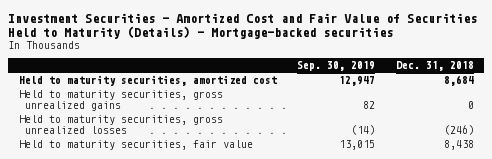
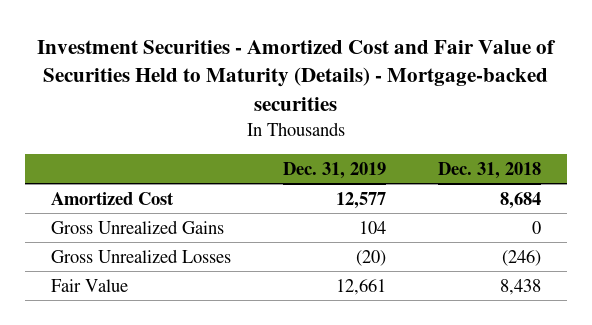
[297,61,376,72] Sep. 30, 2019 -> none
none -> [283,161,387,179] Dec. 31, 2019
[18,75,277,87] Held to maturity securities, amortized cost -> [51,191,175,205] Amortized Cost
[18,90,223,111] Held to maturity securities, gross unrealized gains -> [51,219,225,234] Gross Unrealized Gains
[18,115,223,134] Held to maturity securities, gross unrealized losses -> [51,248,232,263] Gross Unrealized Losses
[18,140,253,151] Held to maturity securities, fair value -> [51,278,129,292] Fair Value

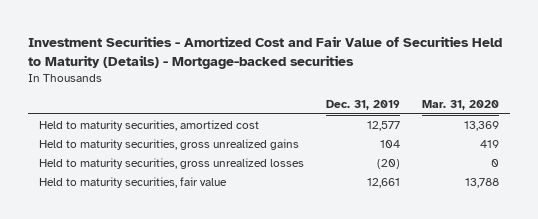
[438,161,542,179] Dec. 31, 2018 -> none
none -> [421,100,499,111] Mar. 31, 2020
[51,191,175,205] Amortized Cost -> [39,119,260,131] Held to maturity securities, amortized cost
[51,219,225,234] Gross Unrealized Gains -> [39,138,300,150] Held to maturity securities, gross unrealized gains
[51,248,232,263] Gross Unrealized Losses -> [39,157,305,169] Held to maturity securities, gross unrealized losses
[51,278,129,292] Fair Value -> [39,176,228,188] Held to maturity securities, fair value

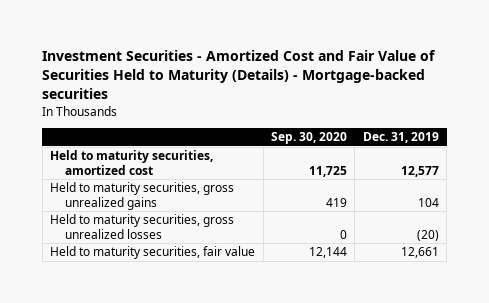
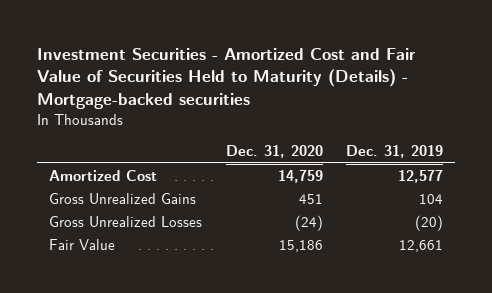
[270,132,347,145] Sep. 30, 2020 -> none
none -> [225,145,323,159] Dec. 31, 2020
[50,150,214,175] Held to maturity securities, amortized cost -> [48,169,157,181] Amortized Cost
[50,182,235,210] Held to maturity securities, gross unrealized gains -> [48,192,196,204] Gross Unrealized Gains
[50,214,235,239] Held to maturity securities, gross unrealized losses -> [48,215,202,227] Gross Unrealized Losses
[50,246,256,260] Held to maturity securities, fair value -> [48,238,115,250] Fair Value

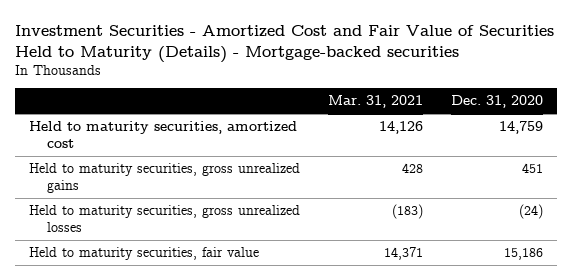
[346,145,444,159] Dec. 31, 2019 -> none
none -> [328,95,424,109] Mar. 31, 2021
[48,169,157,181] Amortized Cost -> [29,121,298,149] Held to maturity securities, amortized cost
[48,192,196,204] Gross Unrealized Gains -> [29,163,301,194] Held to maturity securities, gross unrealized gains
[48,215,202,227] Gross Unrealized Losses -> [29,205,301,233] Held to maturity securities, gross unrealized losses
[48,238,115,250] Fair Value -> [29,247,260,261] Held to maturity securities, fair value

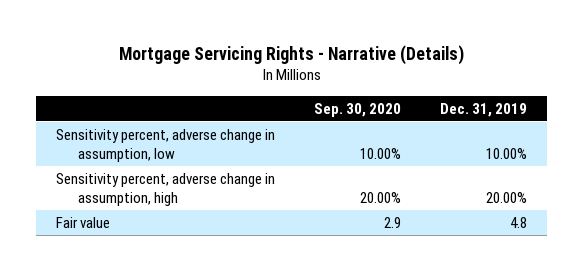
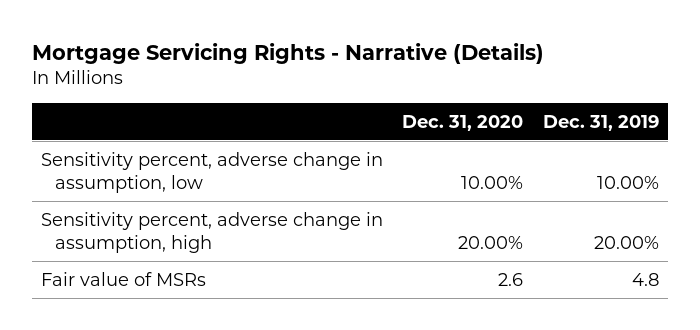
[314,102,402,117] Sep. 30, 2020 -> none
none -> [402,114,524,131] Dec. 31, 2020
[56,216,111,228] Fair value -> [41,272,207,287] Fair value of MSRs

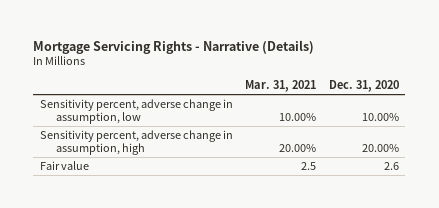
[542,114,659,131] Dec. 31, 2019 -> none
none -> [245,80,317,93] Mar. 31, 2021
[41,272,207,287] Fair value of MSRs -> [39,160,89,170] Fair value

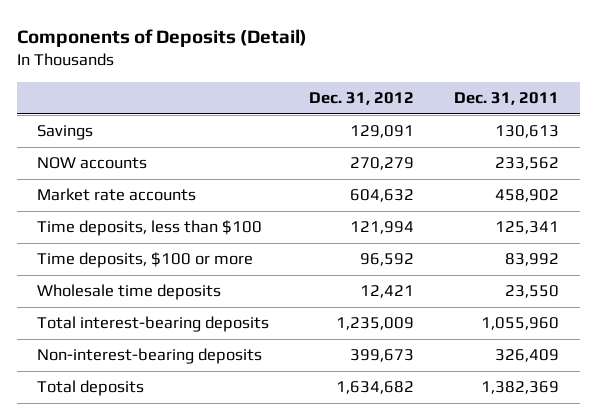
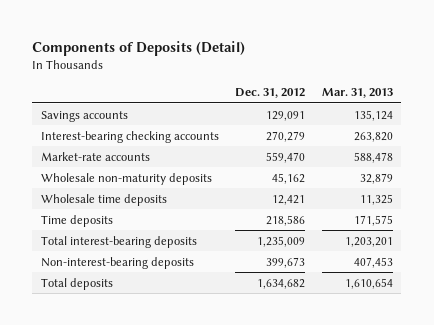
[454,92,560,106] Dec. 31, 2011 -> none
none -> [321,88,393,99] Mar. 31, 2013
[36,220,262,237] Time deposits, less than $100 -> none
[36,252,253,269] Time deposits, $100 or more -> none
[36,125,93,141] Savings -> [40,110,128,122] Savings accounts
[36,157,147,170] NOW accounts -> [40,130,219,143] Interest-bearing checking accounts
[36,188,196,202] Market rate accounts -> [40,151,150,161] Market-rate accounts
[350,189,415,203] 604,632 -> [266,151,306,163] 559,470
none -> [40,172,212,185] Wholesale non-maturity deposits
none -> [40,214,113,227] Time deposits

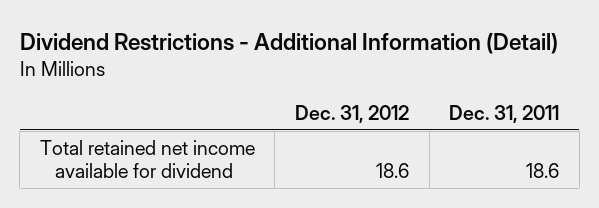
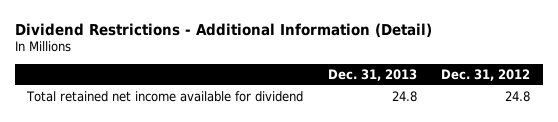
[449,104,560,123] Dec. 31, 2011 -> none
none -> [327,68,417,81] Dec. 31, 2013
[376,163,410,179] 18.6 -> [505,90,531,102] 24.8

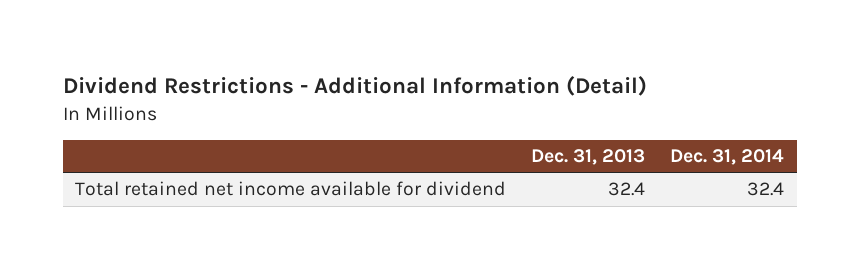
[441,68,531,81] Dec. 31, 2012 -> none
none -> [670,149,785,166] Dec. 31, 2014
[391,90,417,102] 24.8 -> [608,182,646,197] 32.4

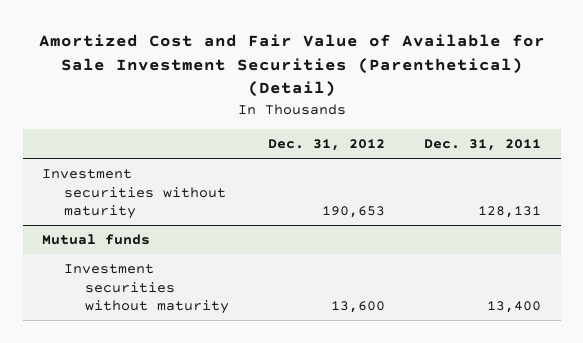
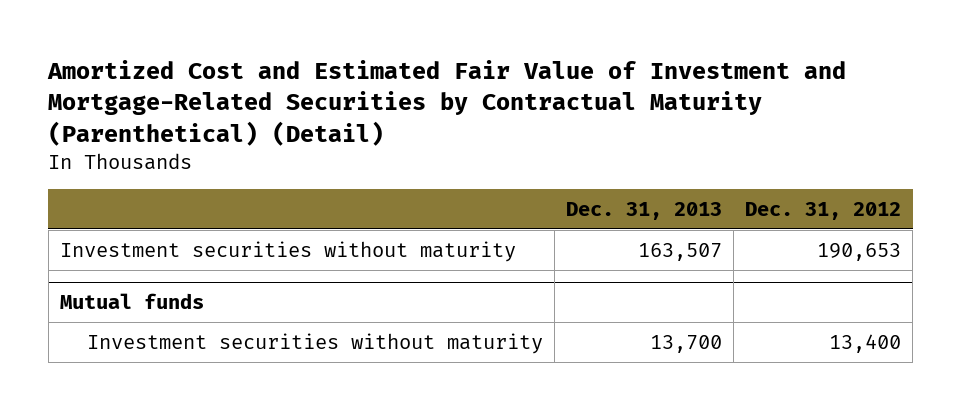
[38,34,545,98] Amortized Cost and Fair Value of Available for Sale Investment Securities (Parenthetical) (Detail) -> [47,60,847,146] Amortized Cost and Estimated Fair Value of Investment and Mortgage-Related Securities by Contractual Maturity (Parenthetical) (Detail)
[424,139,542,152] Dec. 31, 2011 -> none
none -> [566,201,723,220] Dec. 31, 2013
[331,301,386,314] 13,600 -> [829,334,902,354] 13,400

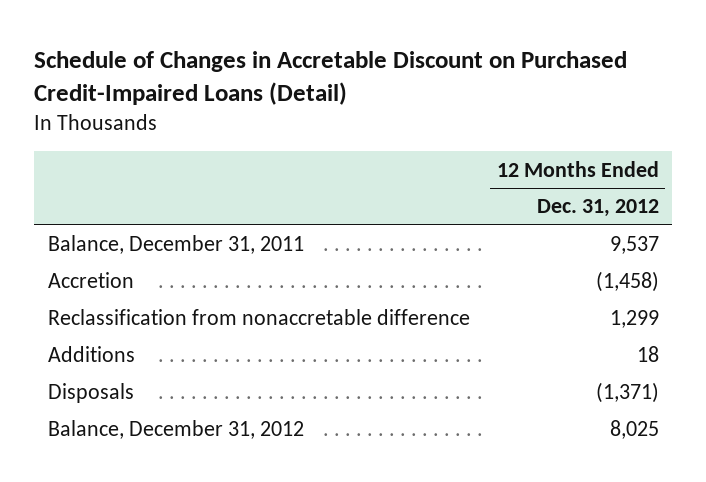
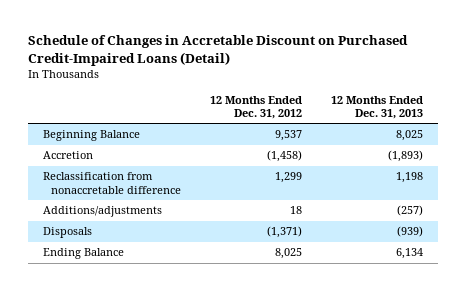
none -> [331,95,424,119] 12 Months Ended Dec. 31, 2013
[47,235,304,255] Balance, December 31, 2011 -> [42,130,140,142] Beginning Balance
[47,346,135,363] Additions -> [42,206,162,218] Additions/adjustments
[47,420,304,440] Balance, December 31, 2012 -> [42,248,124,260] Ending Balance

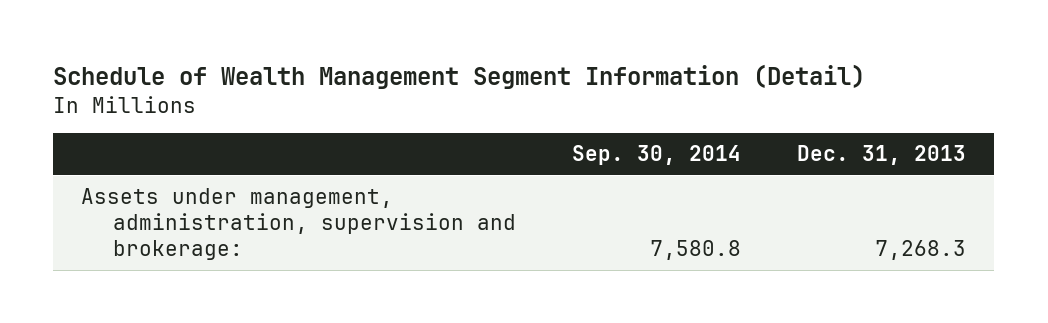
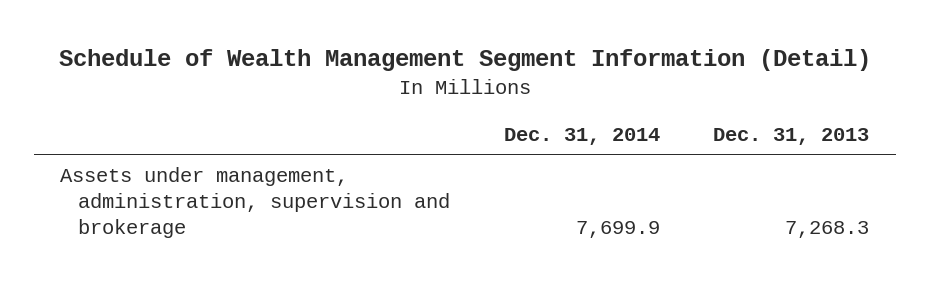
[571,145,741,166] Sep. 30, 2014 -> none
none -> [503,128,660,146] Dec. 31, 2014
[81,188,516,261] Assets under management, administration, supervision and brokerage: -> [60,166,451,238] Assets under management, administration, supervision and brokerage

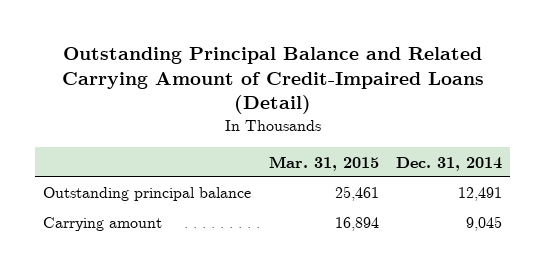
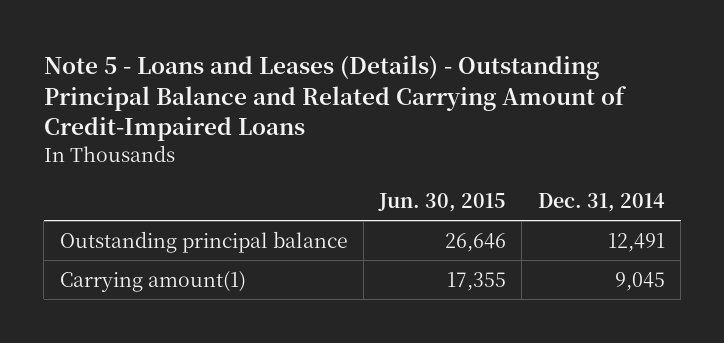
[61,46,484,115] Outstanding Principal Balance and Related Carrying Amount of Credit-Impaired Loans (Detail) -> [43,55,627,142] Note 5 - Loans and Leases (Details) - Outstanding Principal Balance and Related Carrying Amount of Credit-Impaired Loans
[268,155,379,171] Mar. 31, 2015 -> none
none -> [378,193,507,213] Jun. 30, 2015
[43,217,163,232] Carrying amount -> [59,270,246,292] Carrying amount(1)

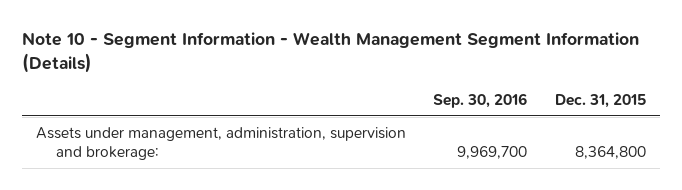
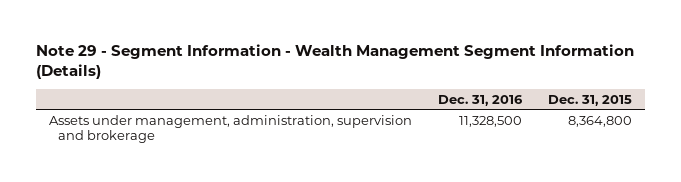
[21,32,639,74] Note 10 - Segment Information - Wealth Management Segment Information (Details) -> [36,44,635,80] Note 29 - Segment Information - Wealth Management Segment Information (Details)
[433,93,528,109] Sep. 30, 2016 -> none
none -> [438,94,524,106] Dec. 31, 2016
[35,126,406,161] Assets under management, administration, supervision and brokerage: -> [49,114,413,144] Assets under management, administration, supervision and brokerage

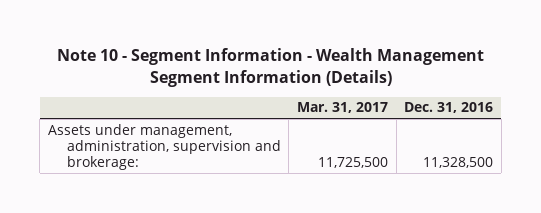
[36,44,635,80] Note 29 - Segment Information - Wealth Management Segment Information (Details) -> [56,48,484,87] Note 10 - Segment Information - Wealth Management Segment Information (Details)
[548,94,633,106] Dec. 31, 2015 -> none
none -> [296,102,388,114] Mar. 31, 2017
[49,114,413,144] Assets under management, administration, supervision and brokerage -> [47,123,281,171] Assets under management, administration, supervision and brokerage:

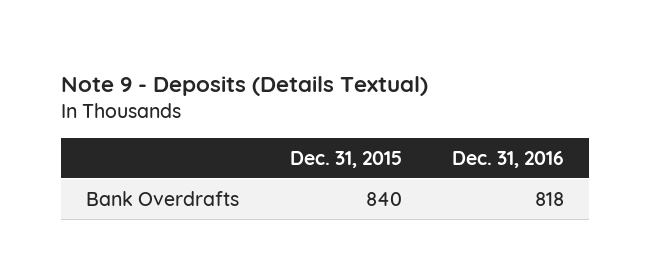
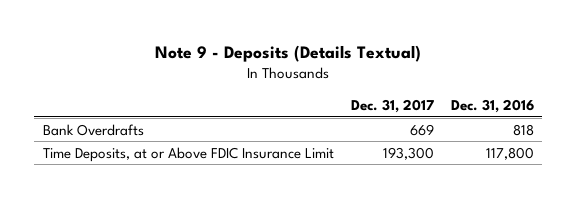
[289,150,402,168] Dec. 31, 2015 -> none
none -> [350,99,434,114] Dec. 31, 2017
none -> [42,146,334,162] Time Deposits, at or Above FDIC Insurance Limit

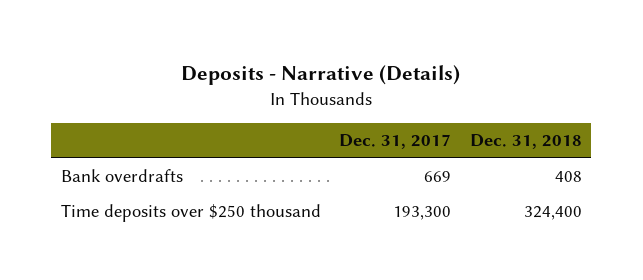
[155,44,422,62] Note 9 - Deposits (Details Textual) -> [181,64,461,85] Deposits - Narrative (Details)
[450,99,534,114] Dec. 31, 2016 -> none
none -> [470,134,583,150] Dec. 31, 2018
[42,123,144,136] Bank Overdrafts -> [60,169,183,183] Bank overdrafts
[42,146,334,162] Time Deposits, at or Above FDIC Insurance Limit -> [60,204,321,223] Time deposits over $250 thousand

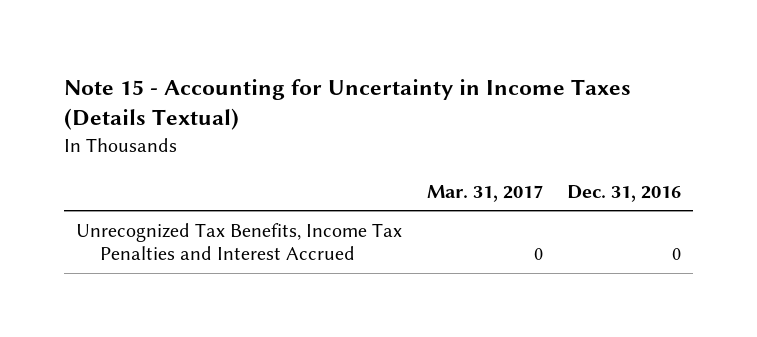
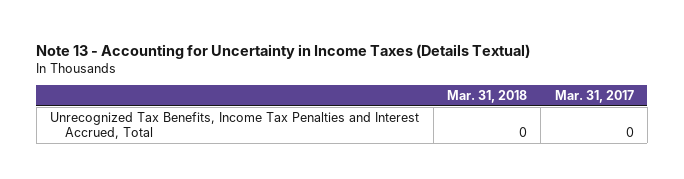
[63,78,631,131] Note 15 - Accounting for Uncertainty in Income Taxes (Details Textual) -> [36,43,531,59] Note 13 - Accounting for Uncertainty in Income Taxes (Details Textual)
[566,184,681,202] Dec. 31, 2016 -> none
none -> [446,90,527,104] Mar. 31, 2018
[76,222,403,260] Unrecognized Tax Benefits, Income Tax Penalties and Interest Accrued -> [50,111,420,140] Unrecognized Tax Benefits, Income Tax Penalties and Interest Accrued, Total

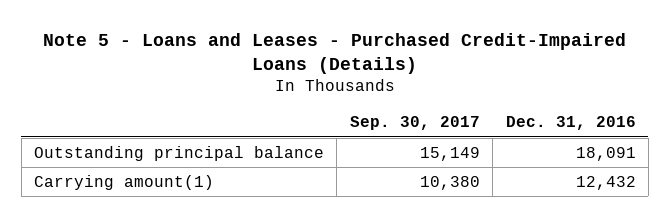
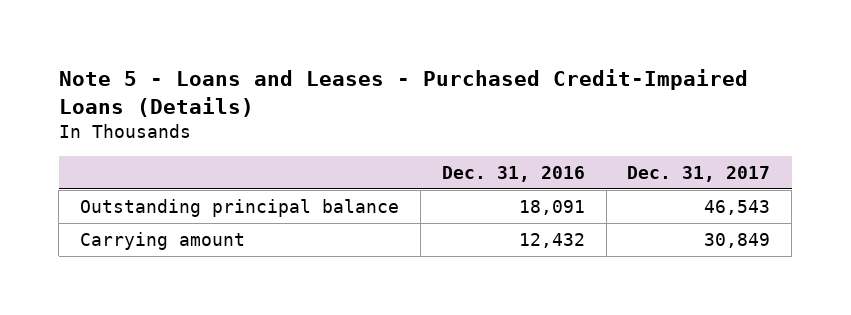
[349,116,480,131] Sep. 30, 2017 -> none
none -> [627,165,771,182] Dec. 31, 2017
[34,174,215,190] Carrying amount(1) -> [80,232,246,251] Carrying amount

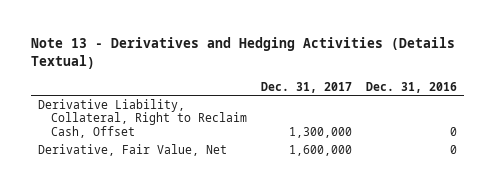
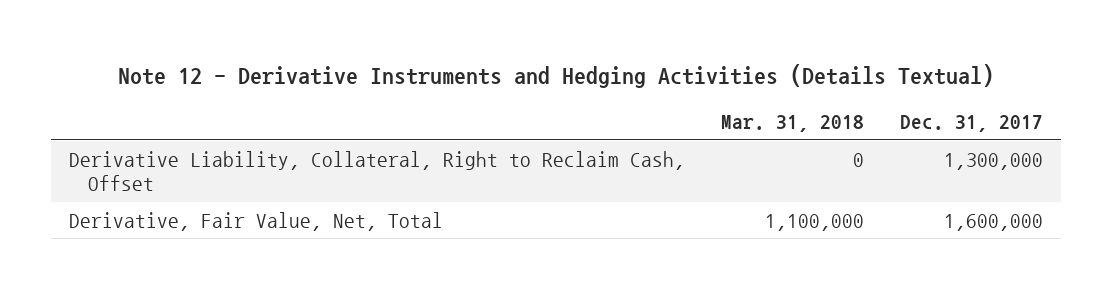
[30,37,455,70] Note 13 - Derivatives and Hedging Activities (Details Textual) -> [118,64,995,89] Note 12 - Derivative Instruments and Hedging Activities (Details Textual)
[366,81,458,93] Dec. 31, 2016 -> none
none -> [721,115,865,133] Mar. 31, 2018
[37,143,227,156] Derivative, Fair Value, Net -> [69,211,444,231] Derivative, Fair Value, Net, Total

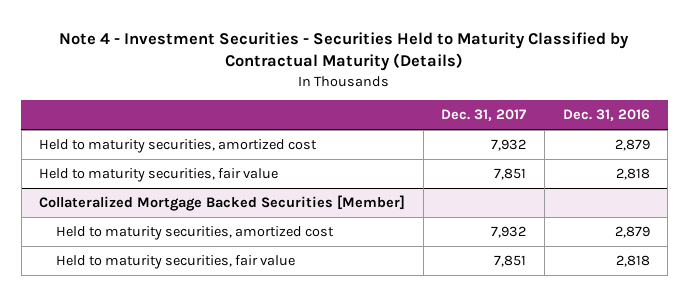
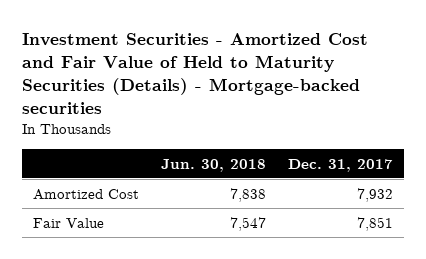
[59,31,630,72] Note 4 - Investment Securities - Securities Held to Maturity Classified by Contractual Maturity (Details) -> [21,32,368,115] Investment Securities - Amortized Cost and Fair Value of Held to Maturity Securities (Details) - Mortgage-backed securities
[562,109,650,122] Dec. 31, 2016 -> none
none -> [160,158,266,172] Jun. 30, 2018
[39,195,406,212] Collateralized Mortgage Backed Securities [Member] -> none
[56,226,335,241] Held to maturity securities, amortized cost -> none
[56,255,296,270] Held to maturity securities, fair value -> none
[39,139,318,154] Held to maturity securities, amortized cost -> [32,188,139,200] Amortized Cost
[39,168,279,183] Held to maturity securities, fair value -> [32,217,104,228] Fair Value

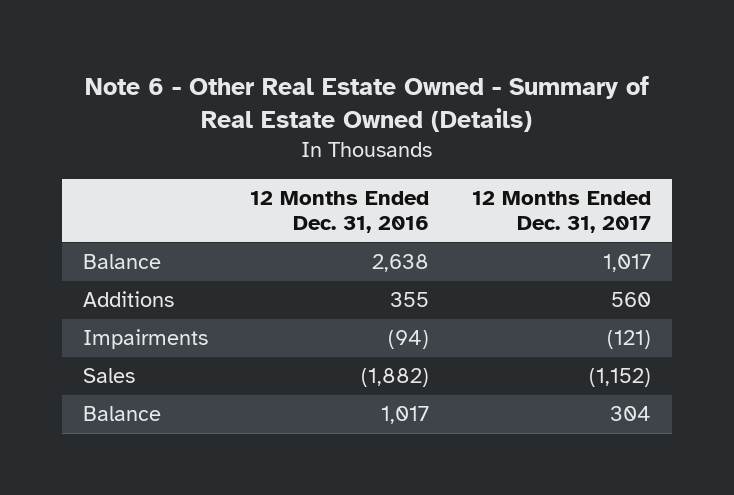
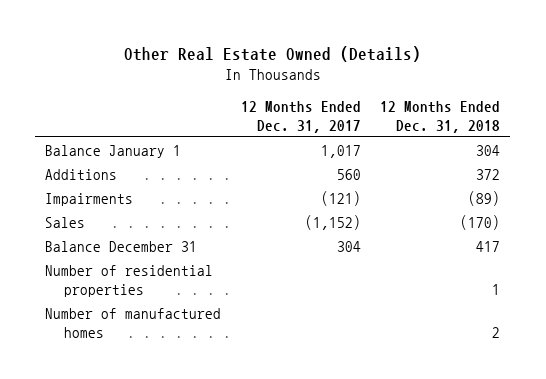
[84,76,649,133] Note 6 - Other Real Estate Owned - Summary of Real Estate Owned (Details) -> [123,45,421,62] Other Real Estate Owned (Details)
[250,190,430,234] 12 Months Ended Dec. 31, 2016 -> none
none -> [380,100,501,133] 12 Months Ended Dec. 31, 2018
[83,254,162,270] Balance -> [45,144,182,158] Balance January 1
[83,406,162,422] Balance -> [45,240,198,252] Balance December 31
none -> [45,264,214,298] Number of residential properties
none -> [45,307,222,339] Number of manufactured homes

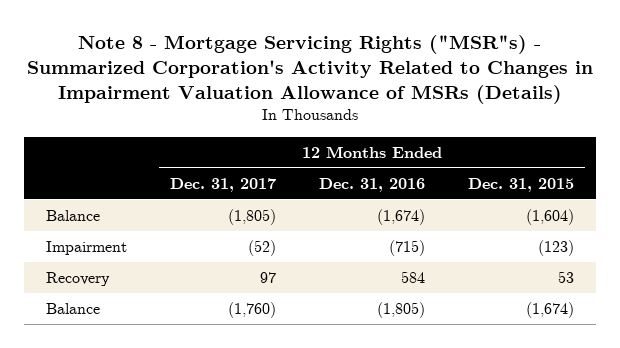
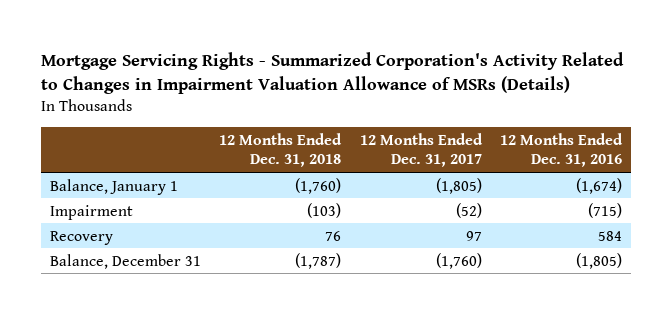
[26,35,593,104] Note 8 - Mortgage Servicing Rights ("MSR"s) - Summarized Corporation's Activity Related to Changes in Impairment Valuation Allowance of MSRs (Details) -> [40,51,624,95] Mortgage Servicing Rights - Summarized Corporation's Activity Related to Changes in Impairment Valuation Allowance of MSRs (Details)
[468,177,575,192] Dec. 31, 2015 -> none
none -> [219,132,343,168] 12 Months Ended Dec. 31, 2018
[45,210,100,222] Balance -> [50,178,179,195] Balance, January 1
[45,303,100,315] Balance -> [50,253,202,269] Balance, December 31

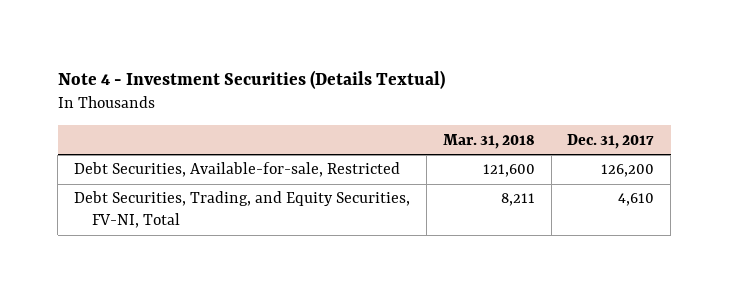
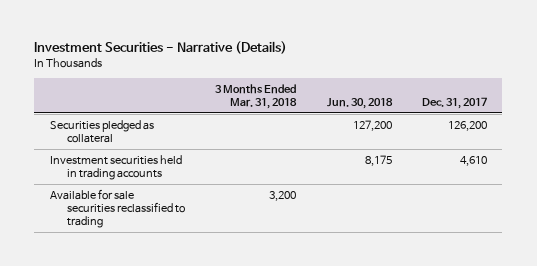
[57,69,445,89] Note 4 - Investment Securities (Details Textual) -> [34,40,288,54] Investment Securities - Narrative (Details)
[442,133,535,149] Mar. 31, 2018 -> none
none -> [215,83,298,109] 3 Months Ended Mar. 31, 2018
none -> [326,97,393,109] Jun. 30, 2018
[74,162,401,178] Debt Securities, Available-for-sale, Restricted -> [49,119,154,144] Securities pledged as collateral
[74,191,411,229] Debt Securities, Trading, and Equity Securities, FV-NI, Total -> [49,154,182,181] Investment securities held in trading accounts
none -> [49,188,185,229] Available for sale securities reclassified to trading

